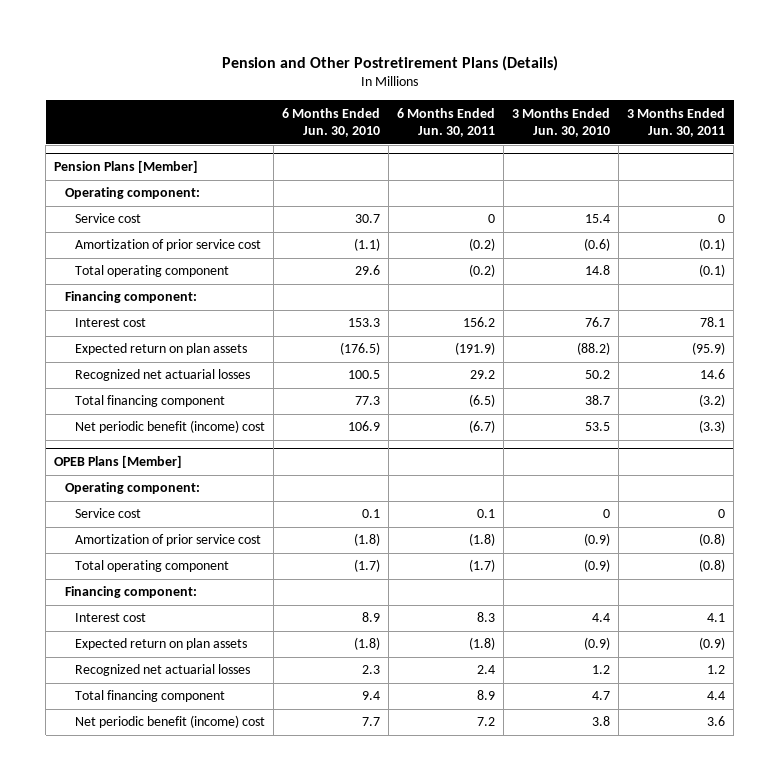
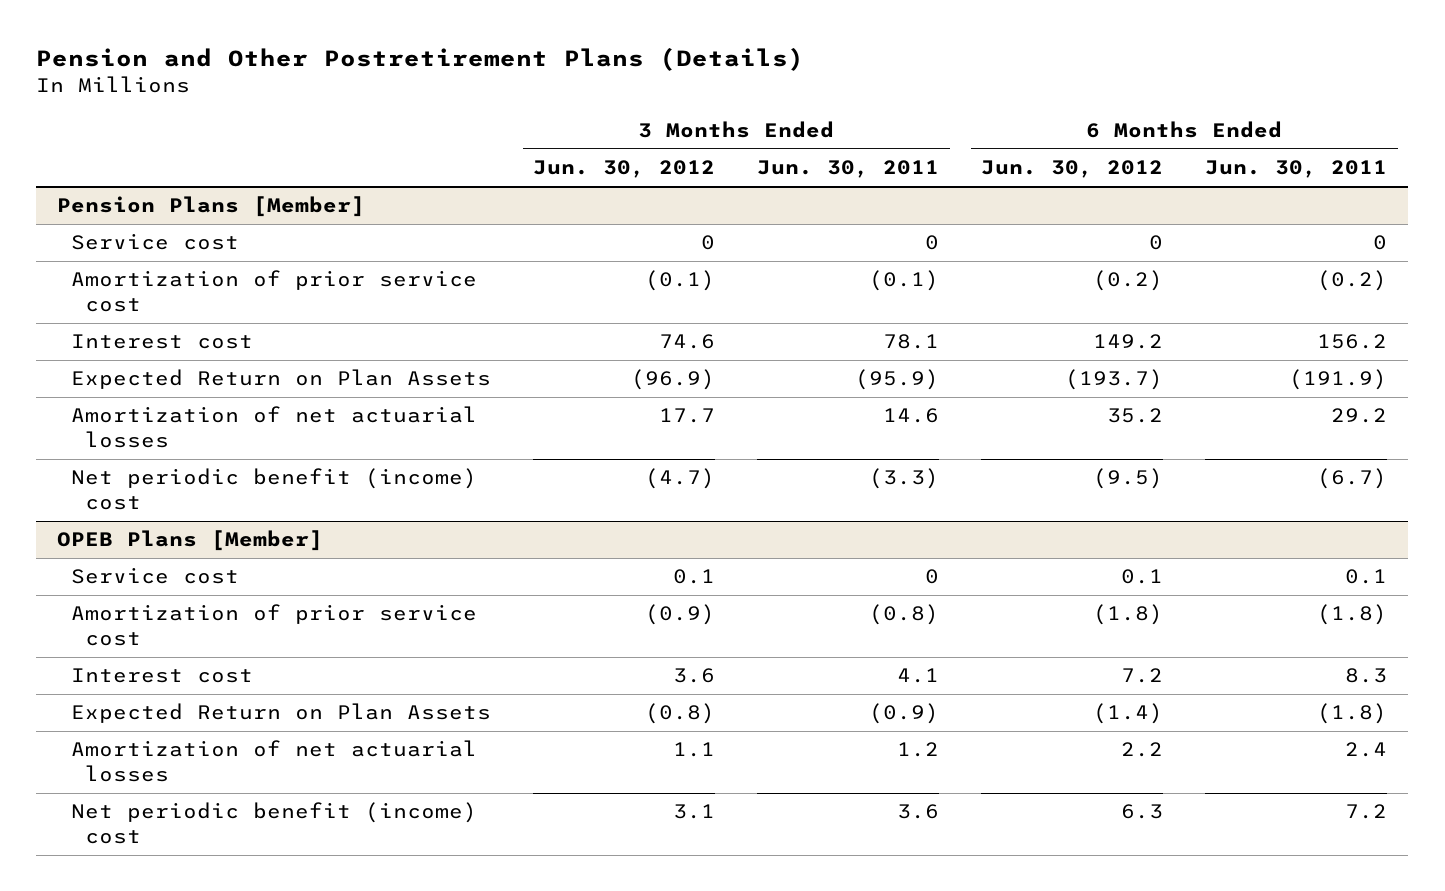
[281,107,380,138] 6 Months Ended Jun. 30, 2010 -> none
[511,107,610,138] 3 Months Ended Jun. 30, 2010 -> none
none -> [533,160,716,179] Jun. 30, 2012
none -> [981,160,1164,179] Jun. 30, 2012
[64,187,200,200] Operating component: -> none
[74,265,229,278] Total operating component -> none
[64,291,197,304] Financing component: -> none
[74,395,225,408] Total financing component -> none
[74,343,247,356] Expected return on plan assets -> [71,369,492,390] Expected Return on Plan Assets
[74,369,250,382] Recognized net actuarial losses -> [71,406,478,448] Amortization of net actuarial losses
[64,482,200,495] Operating component: -> none
[74,560,229,573] Total operating component -> none
[64,586,197,599] Financing component: -> none
[74,690,225,703] Total financing component -> none
[74,638,247,651] Expected return on plan assets -> [71,703,492,724] Expected Return on Plan Assets
[74,664,250,677] Recognized net actuarial losses -> [71,740,478,782] Amortization of net actuarial losses

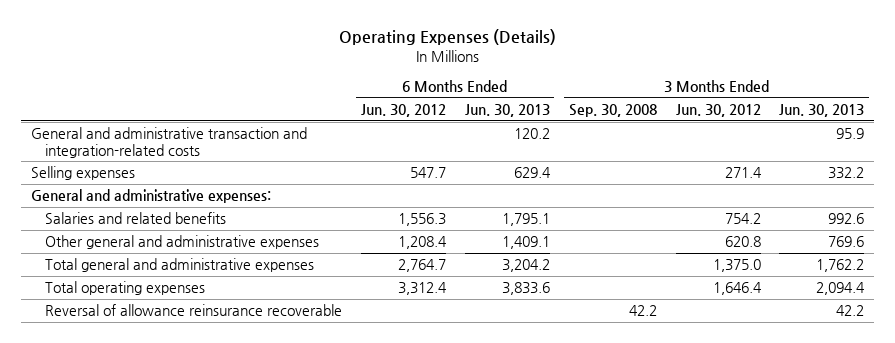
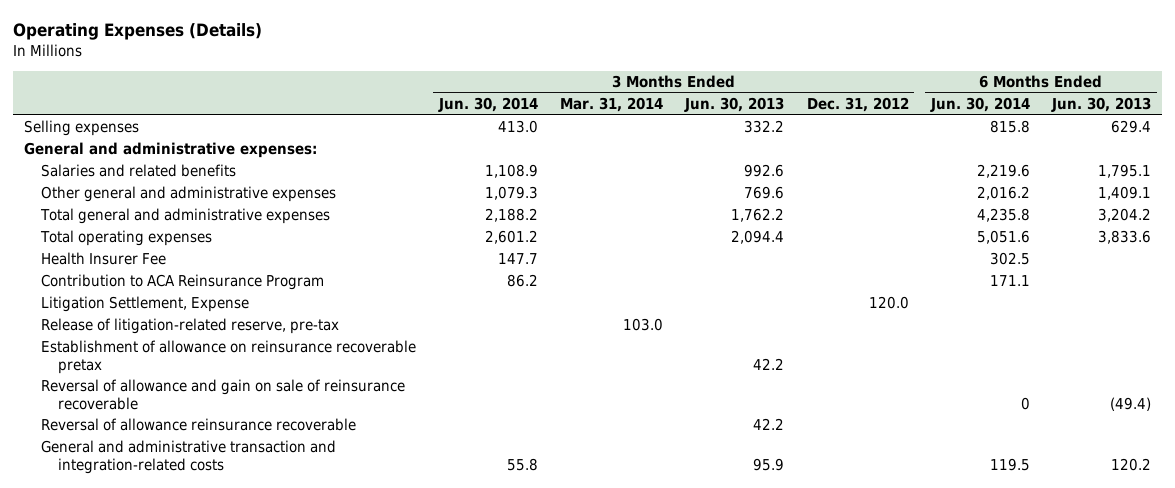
[360,104,446,118] Jun. 30, 2012 -> none
[568,104,657,118] Sep. 30, 2008 -> none
[675,104,761,118] Jun. 30, 2012 -> none
none -> [437,97,538,113] Jun. 30, 2014
none -> [559,97,663,113] Mar. 31, 2014
none -> [806,97,909,113] Dec. 31, 2012
none -> [929,97,1030,113] Jun. 30, 2014
none -> [41,252,167,266] Health Insurer Fee
none -> [41,274,325,291] Contribution to ACA Reinsurance Program
none -> [41,296,250,313] Litigation Settlement, Expense
none -> [41,318,340,335] Release of litigation-related reserve, pre-tax
none -> [41,340,417,374] Establishment of allowance on reinsurance recoverable pretax
none -> [41,379,406,410] Reversal of allowance and gain on sale of reinsurance recoverable
[30,127,307,158] General and administrative transaction and integration-related costs -> [41,440,337,474] General and administrative transaction and integration-related costs

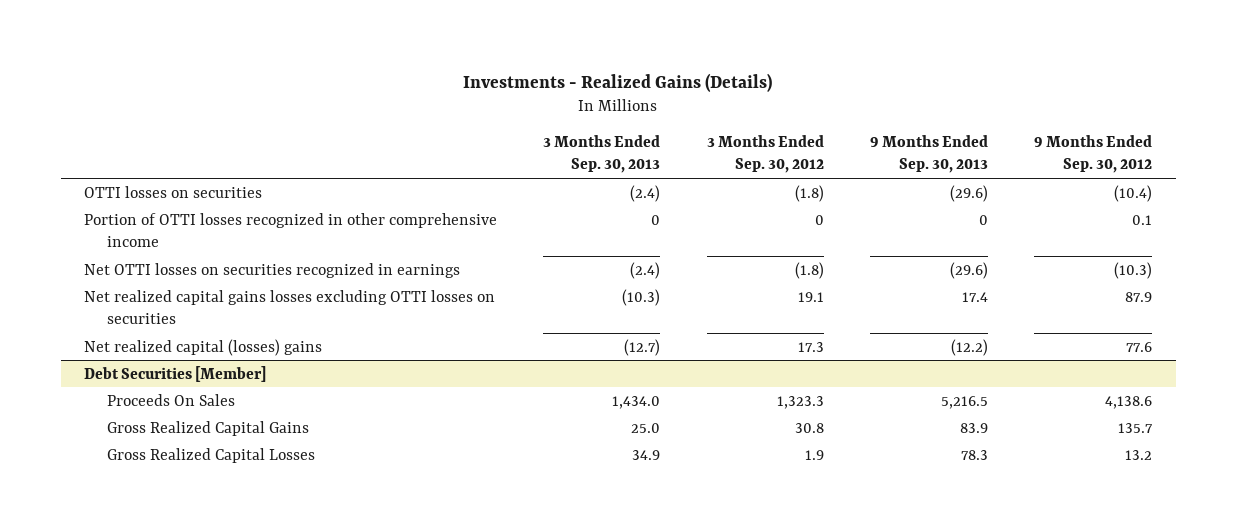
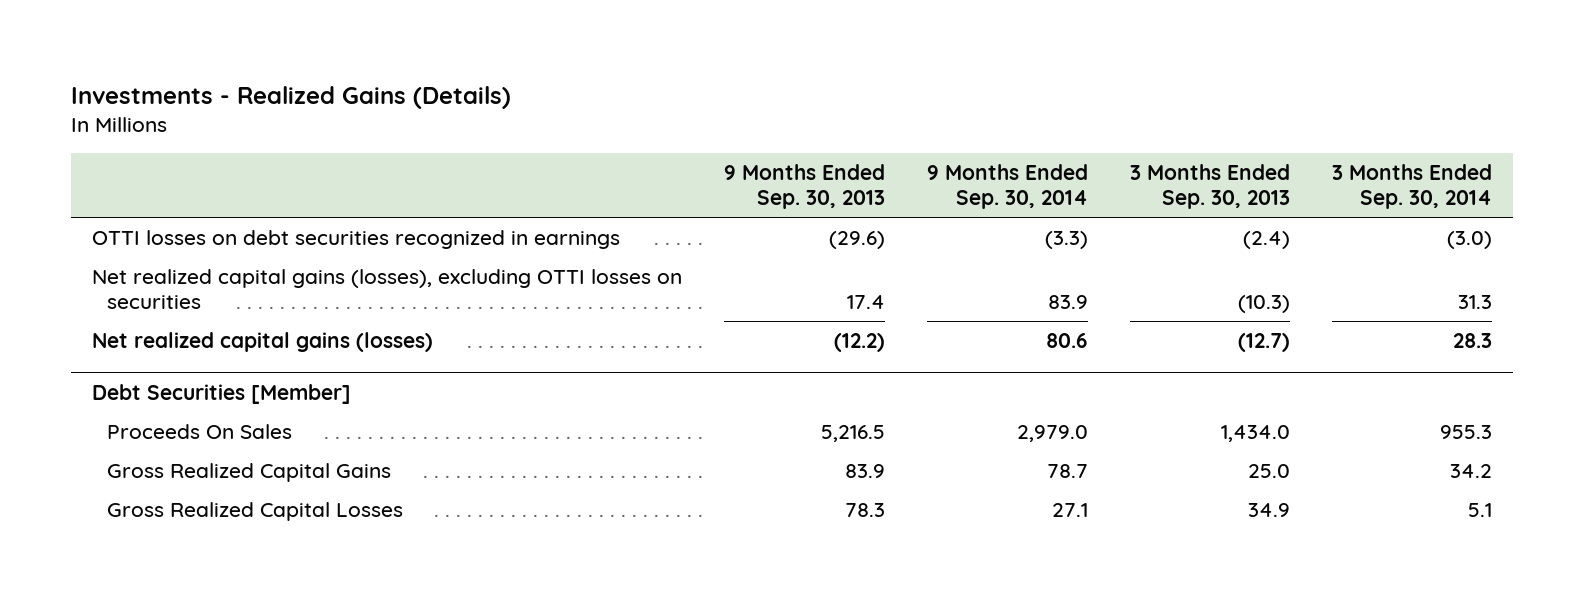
[706,135,824,174] 3 Months Ended Sep. 30, 2012 -> none
[1034,135,1153,174] 9 Months Ended Sep. 30, 2012 -> none
none -> [926,163,1088,210] 9 Months Ended Sep. 30, 2014
none -> [1331,163,1492,210] 3 Months Ended Sep. 30, 2014
[83,185,262,198] OTTI losses on securities -> none
[83,212,497,247] Portion of OTTI losses recognized in other comprehensive income -> none
[83,262,460,278] Net OTTI losses on securities recognized in earnings -> [92,230,621,250] OTTI losses on debt securities recognized in earnings
[83,289,495,324] Net realized capital gains losses excluding OTTI losses on securities -> [92,269,683,310] Net realized capital gains (losses), excluding OTTI losses on securities
[83,338,322,356] Net realized capital (losses) gains -> [92,332,434,353] Net realized capital gains (losses)

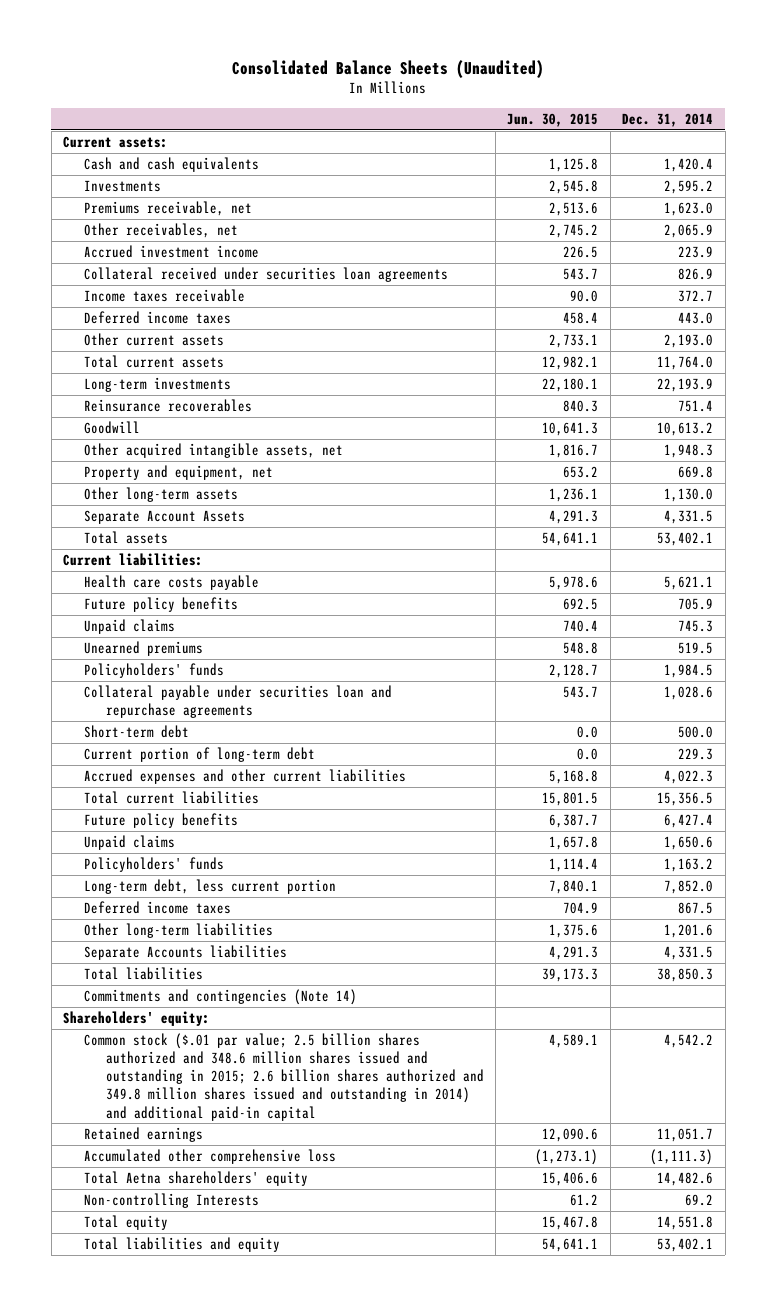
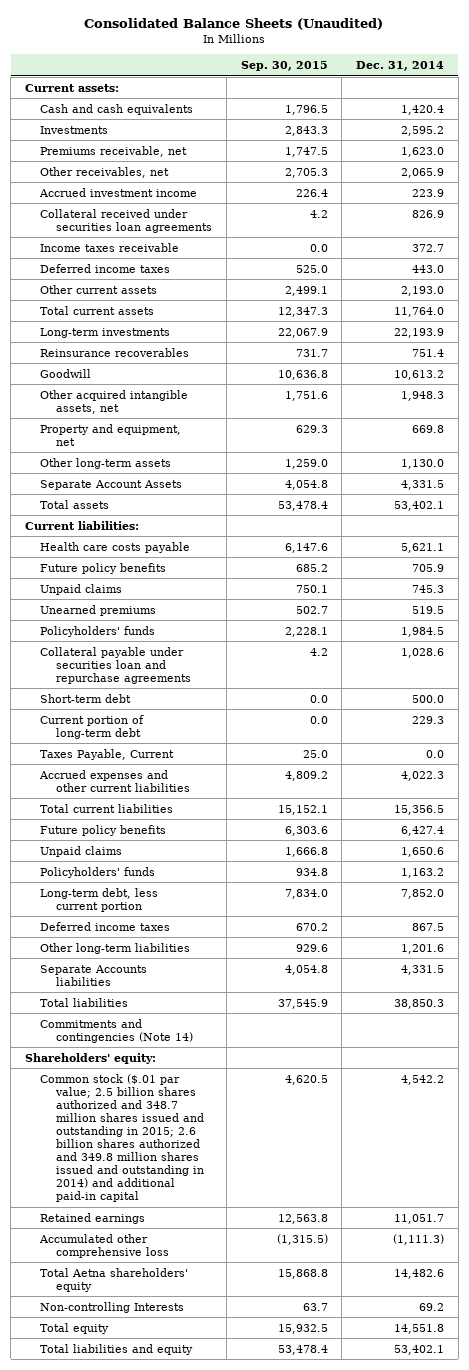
[507,112,599,127] Jun. 30, 2015 -> none
none -> [240,61,328,72] Sep. 30, 2015
none -> [40,748,175,760] Taxes Payable, Current
[84,1032,484,1121] Common stock ($.01 par value; 2.5 billion shares authorized and 348.6 million shares issued and outstanding in 2015; 2.6 billion shares authorized and 349.8 million shares issued and outstanding in 2014) and additional paid-in capital -> [40,1073,205,1203] Common stock ($.01 par value; 2.5 billion shares authorized and 348.7 million shares issued and outstanding in 2015; 2.6 billion shares authorized and 349.8 million shares issued and outstanding in 2014) and additional paid-in capital

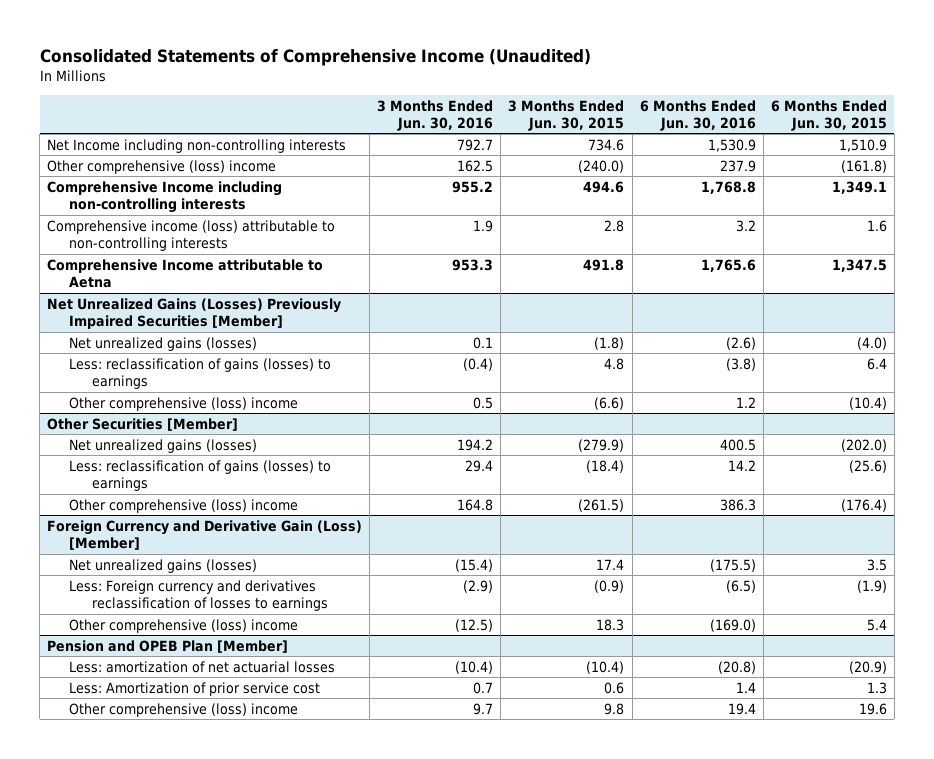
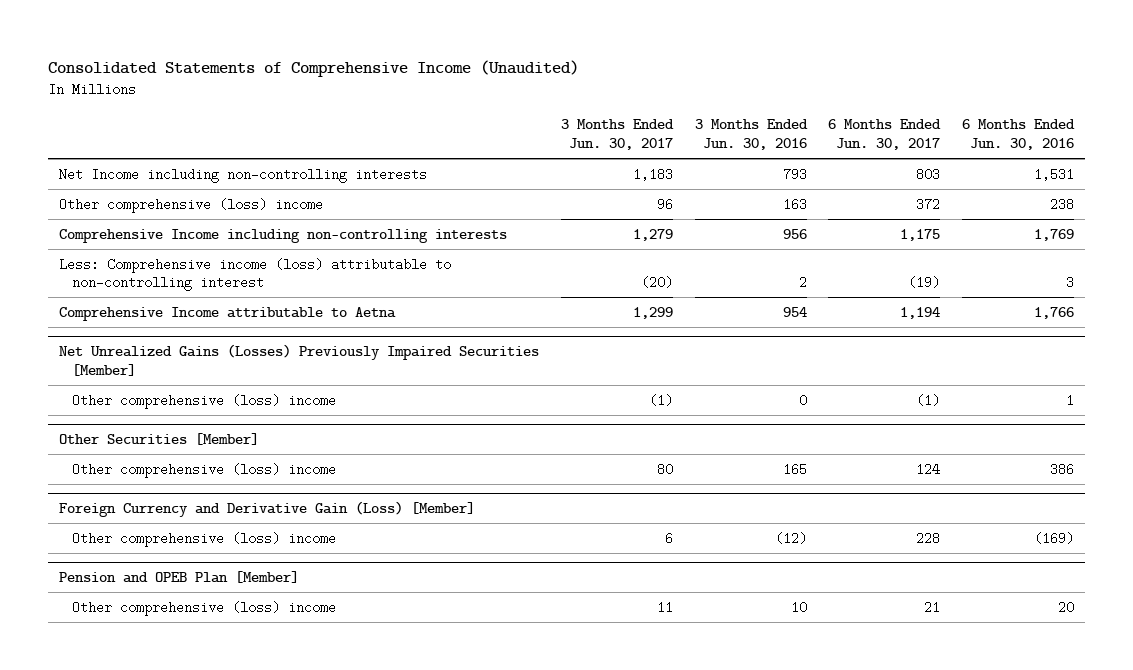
[508,99,625,132] 3 Months Ended Jun. 30, 2015 -> none
[770,99,887,132] 6 Months Ended Jun. 30, 2015 -> none
none -> [560,119,674,150] 3 Months Ended Jun. 30, 2017
none -> [828,119,942,150] 6 Months Ended Jun. 30, 2017
[457,138,494,151] 792.7 -> [782,167,807,181] 793
[707,138,756,152] 1,530.9 -> [1034,167,1075,181] 1,531
[457,159,494,172] 162.5 -> [782,197,807,211] 163
[719,159,756,172] 237.9 -> [1050,197,1075,211] 238
[452,180,494,193] 955.2 -> [782,228,807,239] 956
[700,180,756,194] 1,768.8 -> [1034,228,1075,241] 1,769
[47,219,336,252] Comprehensive income (loss) attributable to non-controlling interests -> [59,257,452,292] Less: Comprehensive income (loss) attributable to non-controlling interest
[473,219,494,232] 1.9 -> [798,276,807,290] 2
[735,219,756,232] 3.2 -> [1066,276,1075,290] 3
[452,258,494,271] 953.3 -> [782,306,807,317] 954
[700,258,756,272] 1,765.6 -> [1034,306,1075,319] 1,766
[69,336,258,351] Net unrealized gains (losses) -> none
[69,357,332,390] Less: reclassification of gains (losses) to earnings -> none
[473,396,494,409] 0.5 -> [798,393,807,407] 0
[735,396,756,408] 1.2 -> [1066,393,1075,407] 1
[69,438,258,453] Net unrealized gains (losses) -> none
[69,459,332,492] Less: reclassification of gains (losses) to earnings -> none
[457,498,494,511] 164.8 -> [782,462,807,476] 165
[719,498,756,511] 386.3 -> [1050,462,1075,476] 386
[69,558,258,573] Net unrealized gains (losses) -> none
[69,579,328,612] Less: Foreign currency and derivatives reclassification of losses to earnings -> none
[455,618,494,632] (12.5) -> [774,531,807,545] (12)
[709,618,756,632] (169.0) -> [1034,531,1075,545] (169)
[69,660,336,673] Less: amortization of net actuarial losses -> none
[69,681,321,696] Less: Amortization of prior service cost -> none
[473,702,494,715] 9.7 -> [790,600,807,614] 10
[727,702,756,715] 19.4 -> [1058,600,1075,614] 20

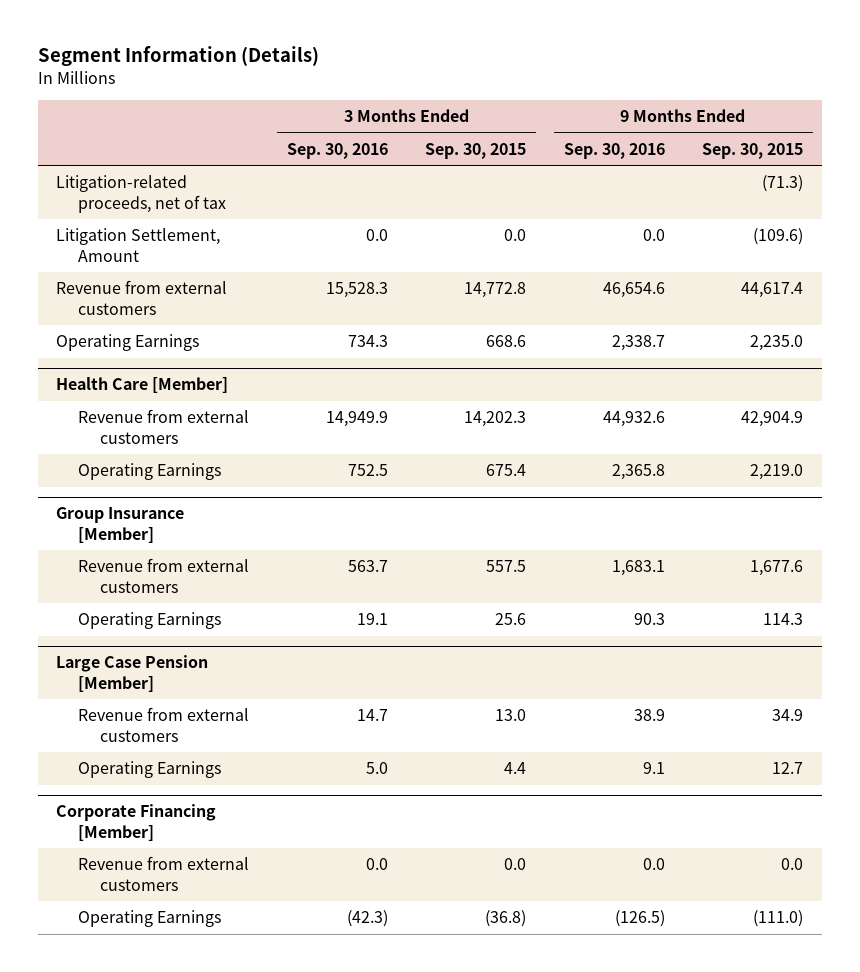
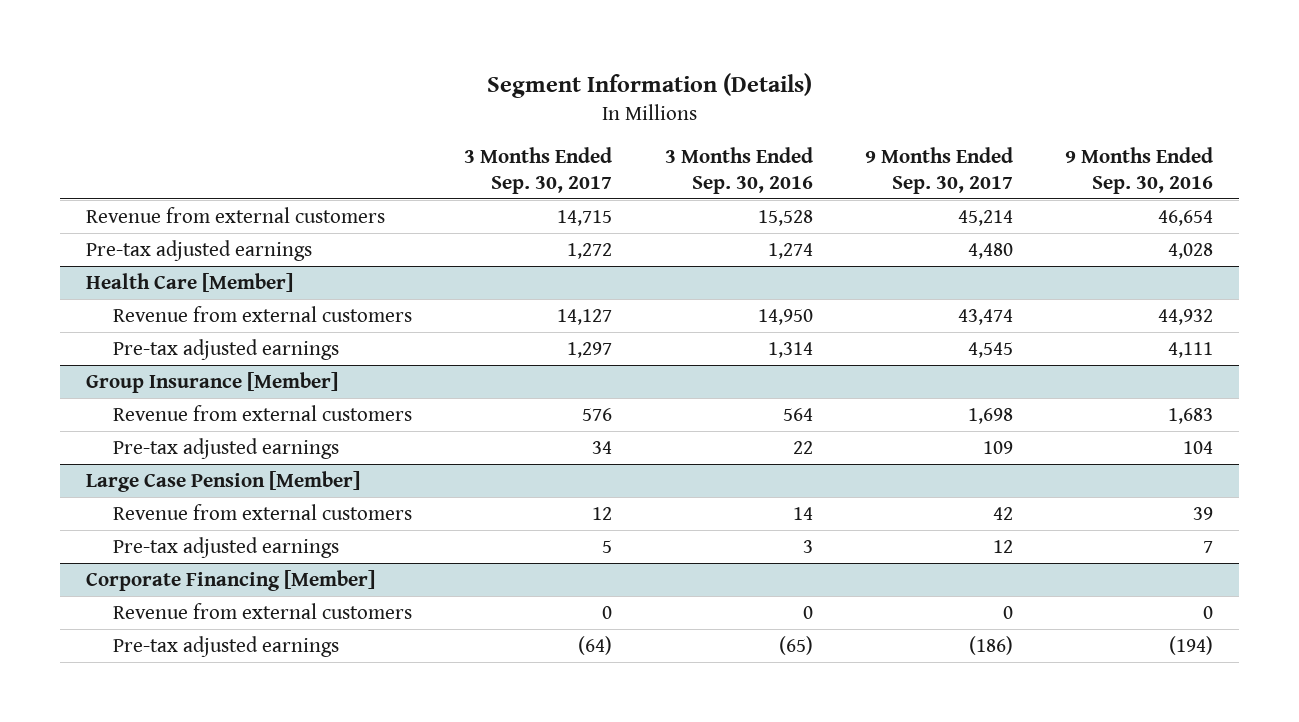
[425,142,527,159] Sep. 30, 2015 -> none
[702,142,804,159] Sep. 30, 2015 -> none
none -> [464,146,613,195] 3 Months Ended Sep. 30, 2017
none -> [864,146,1013,195] 9 Months Ended Sep. 30, 2017
[56,175,227,213] Litigation-related proceeds, net of tax -> none
[56,228,221,262] Litigation Settlement, Amount -> none
[56,334,200,352] Operating Earnings -> none
[325,282,388,299] 15,528.3 -> [757,209,813,226] 15,528
[602,282,665,299] 46,654.6 -> [1158,209,1214,226] 46,654
none -> [85,239,312,261] Pre-tax adjusted earnings
[78,463,222,481] Operating Earnings -> none
[325,411,388,428] 14,949.9 -> [757,308,813,325] 14,950
[602,411,665,428] 44,932.6 -> [1158,308,1214,325] 44,932
none -> [113,338,340,360] Pre-tax adjusted earnings
[78,612,222,630] Operating Earnings -> none
[347,560,388,573] 563.7 -> [782,407,813,421] 564
[611,560,665,577] 1,683.1 -> [1168,407,1214,424] 1,683
none -> [113,437,340,459] Pre-tax adjusted earnings
[78,761,222,779] Operating Earnings -> none
[356,709,388,722] 14.7 -> [792,506,813,520] 14
[633,709,665,722] 38.9 -> [1193,506,1214,520] 39
none -> [113,536,340,558] Pre-tax adjusted earnings
[78,910,222,928] Operating Earnings -> none
[365,858,388,871] 0.0 -> [802,605,813,619] 0
[642,858,665,871] 0.0 -> [1203,605,1214,619] 0
none -> [113,635,340,657] Pre-tax adjusted earnings

